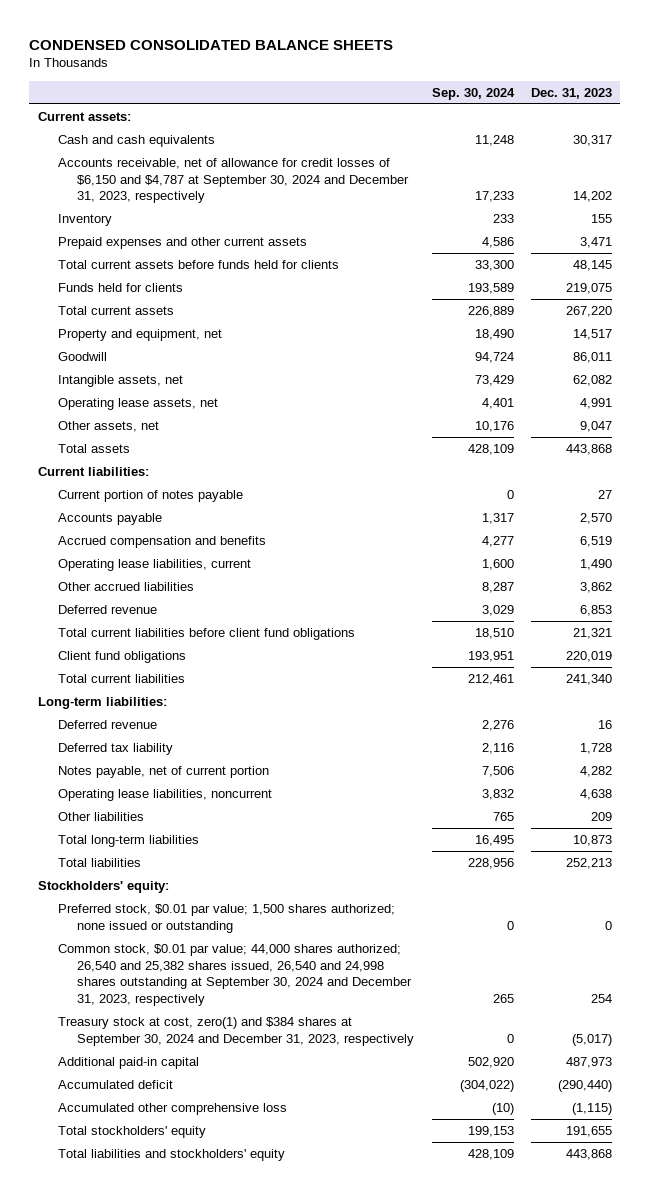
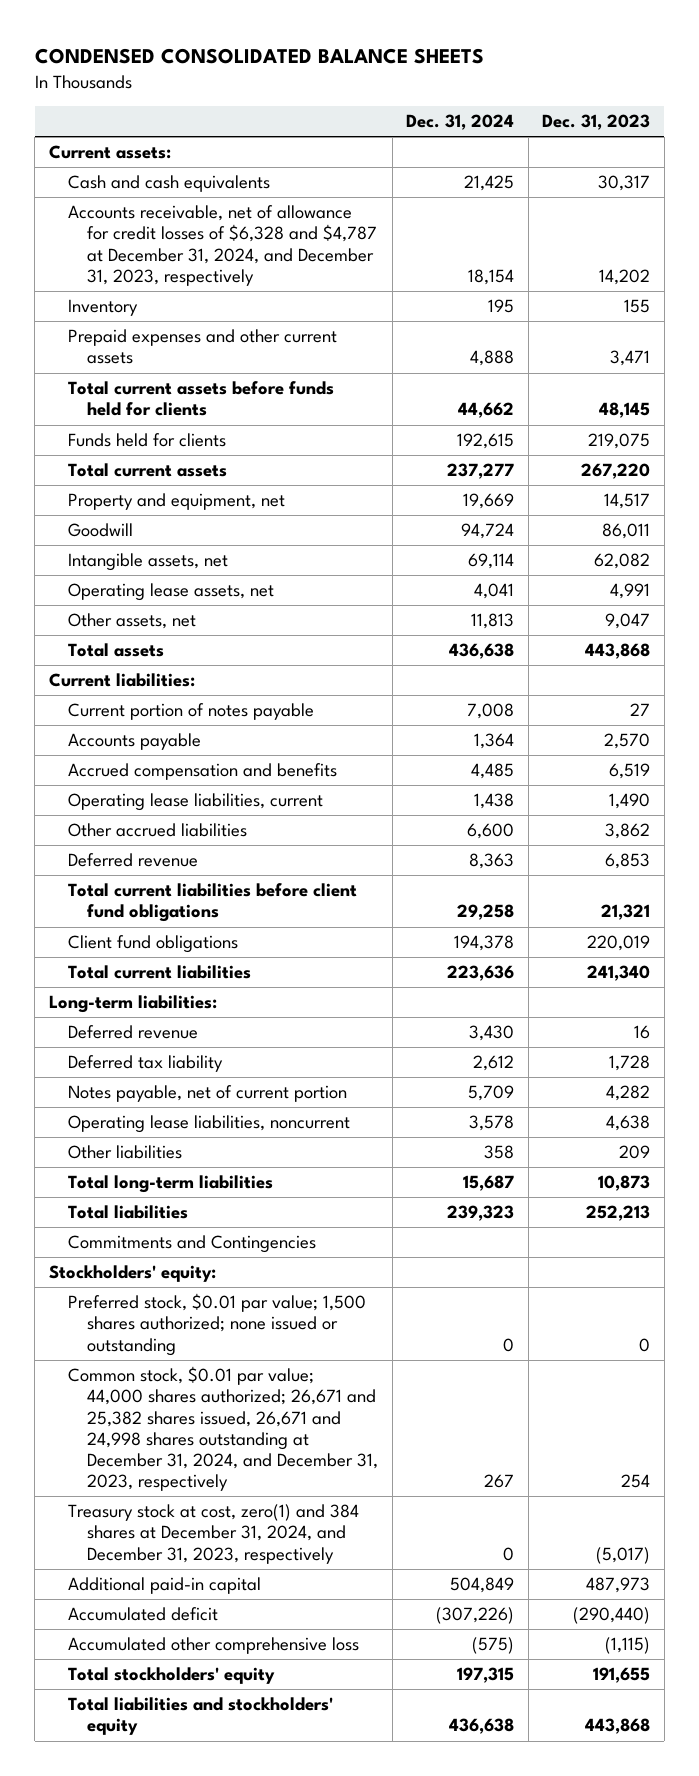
[431,87,515,100] Sep. 30, 2024 -> none
none -> [406,114,515,131] Dec. 31, 2024
[57,158,410,204] Accounts receivable, net of allowance for credit losses of $6,150 and $4,787 at September 30, 2024 and December 31, 2023, respectively -> [68,205,378,286] Accounts receivable, net of allowance for credit losses of $6,328 and $4,787 at December 31, 2024, and December 31, 2023, respectively
none -> [68,1235,317,1254] Commitments and Contingencies
[57,944,413,1006] Common stock, $0.01 par value; 44,000 shares authorized; 26,540 and 25,382 shares issued, 26,540 and 24,998 shares outstanding at September 30, 2024 and December 31, 2023, respectively -> [68,1366,379,1492] Common stock, $0.01 par value; 44,000 shares authorized; 26,671 and 25,382 shares issued, 26,671 and 24,998 shares outstanding at December 31, 2024, and December 31, 2023, respectively
[57,1017,415,1046] Treasury stock at cost, zero(1) and $384 shares at September 30, 2024 and December 31, 2023, respectively -> [68,1504,360,1564] Treasury stock at cost, zero(1) and 384 shares at December 31, 2024, and December 31, 2023, respectively

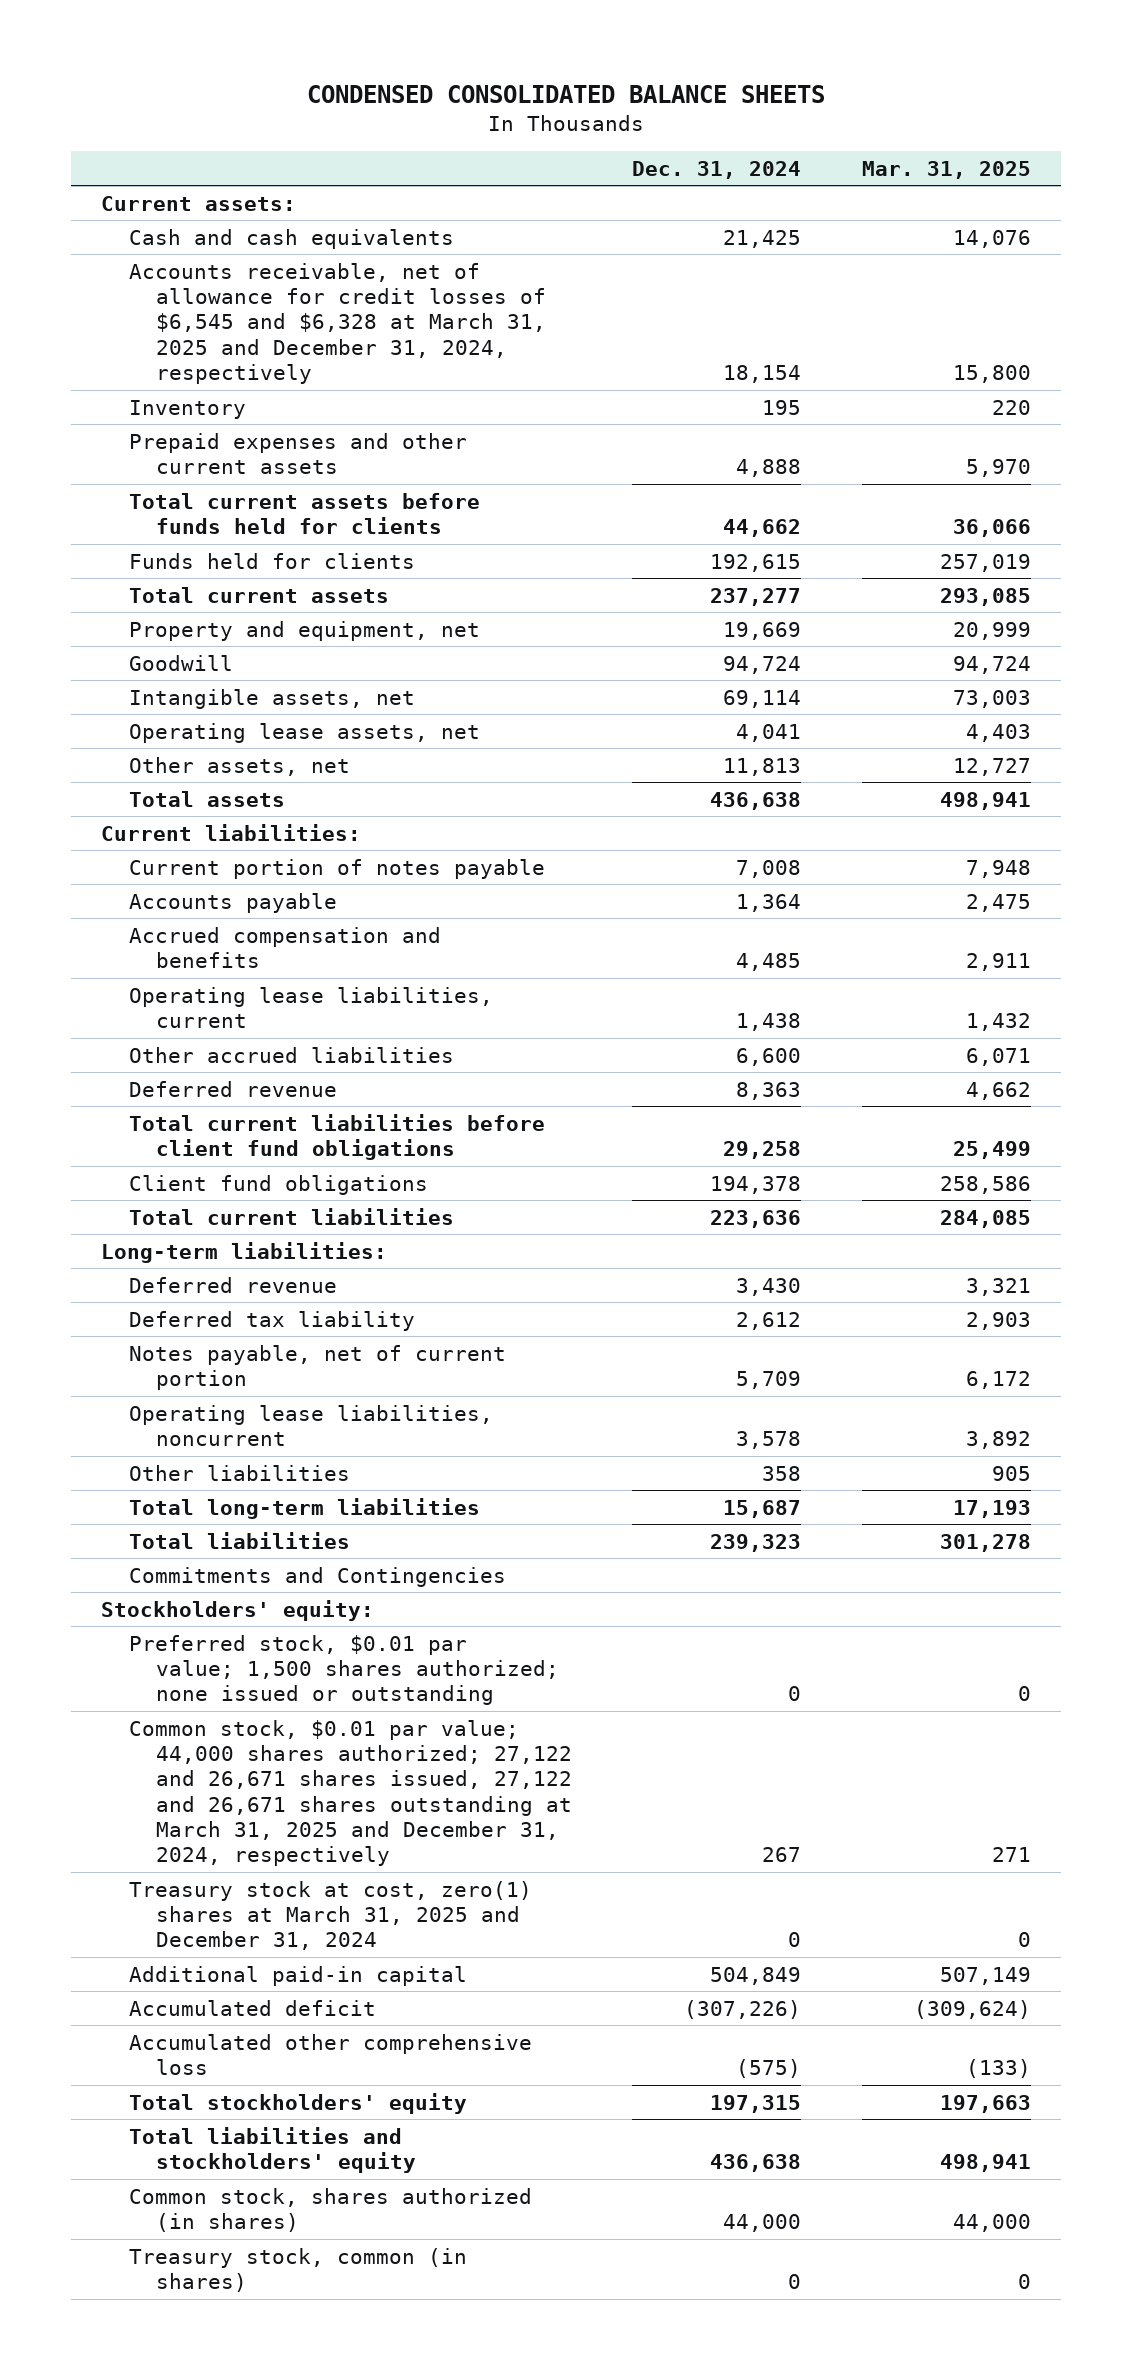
[542,114,651,131] Dec. 31, 2023 -> none
none -> [861,160,1031,179] Mar. 31, 2025
[68,205,378,286] Accounts receivable, net of allowance for credit losses of $6,328 and $4,787 at December 31, 2024, and December 31, 2023, respectively -> [128,262,546,384] Accounts receivable, net of allowance for credit losses of $6,545 and $6,328 at March 31, 2025 and December 31, 2024, respectively
[68,1366,379,1492] Common stock, $0.01 par value; 44,000 shares authorized; 26,671 and 25,382 shares issued, 26,671 and 24,998 shares outstanding at December 31, 2024, and December 31, 2023, respectively -> [128,1719,572,1867] Common stock, $0.01 par value; 44,000 shares authorized; 27,122 and 26,671 shares issued, 27,122 and 26,671 shares outstanding at March 31, 2025 and December 31, 2024, respectively
[68,1504,360,1564] Treasury stock at cost, zero(1) and 384 shares at December 31, 2024, and December 31, 2023, respectively -> [128,1880,532,1951] Treasury stock at cost, zero(1) shares at March 31, 2025 and December 31, 2024
none -> [128,2187,532,2233] Common stock, shares authorized (in shares)
none -> [128,2247,467,2293] Treasury stock, common (in shares)

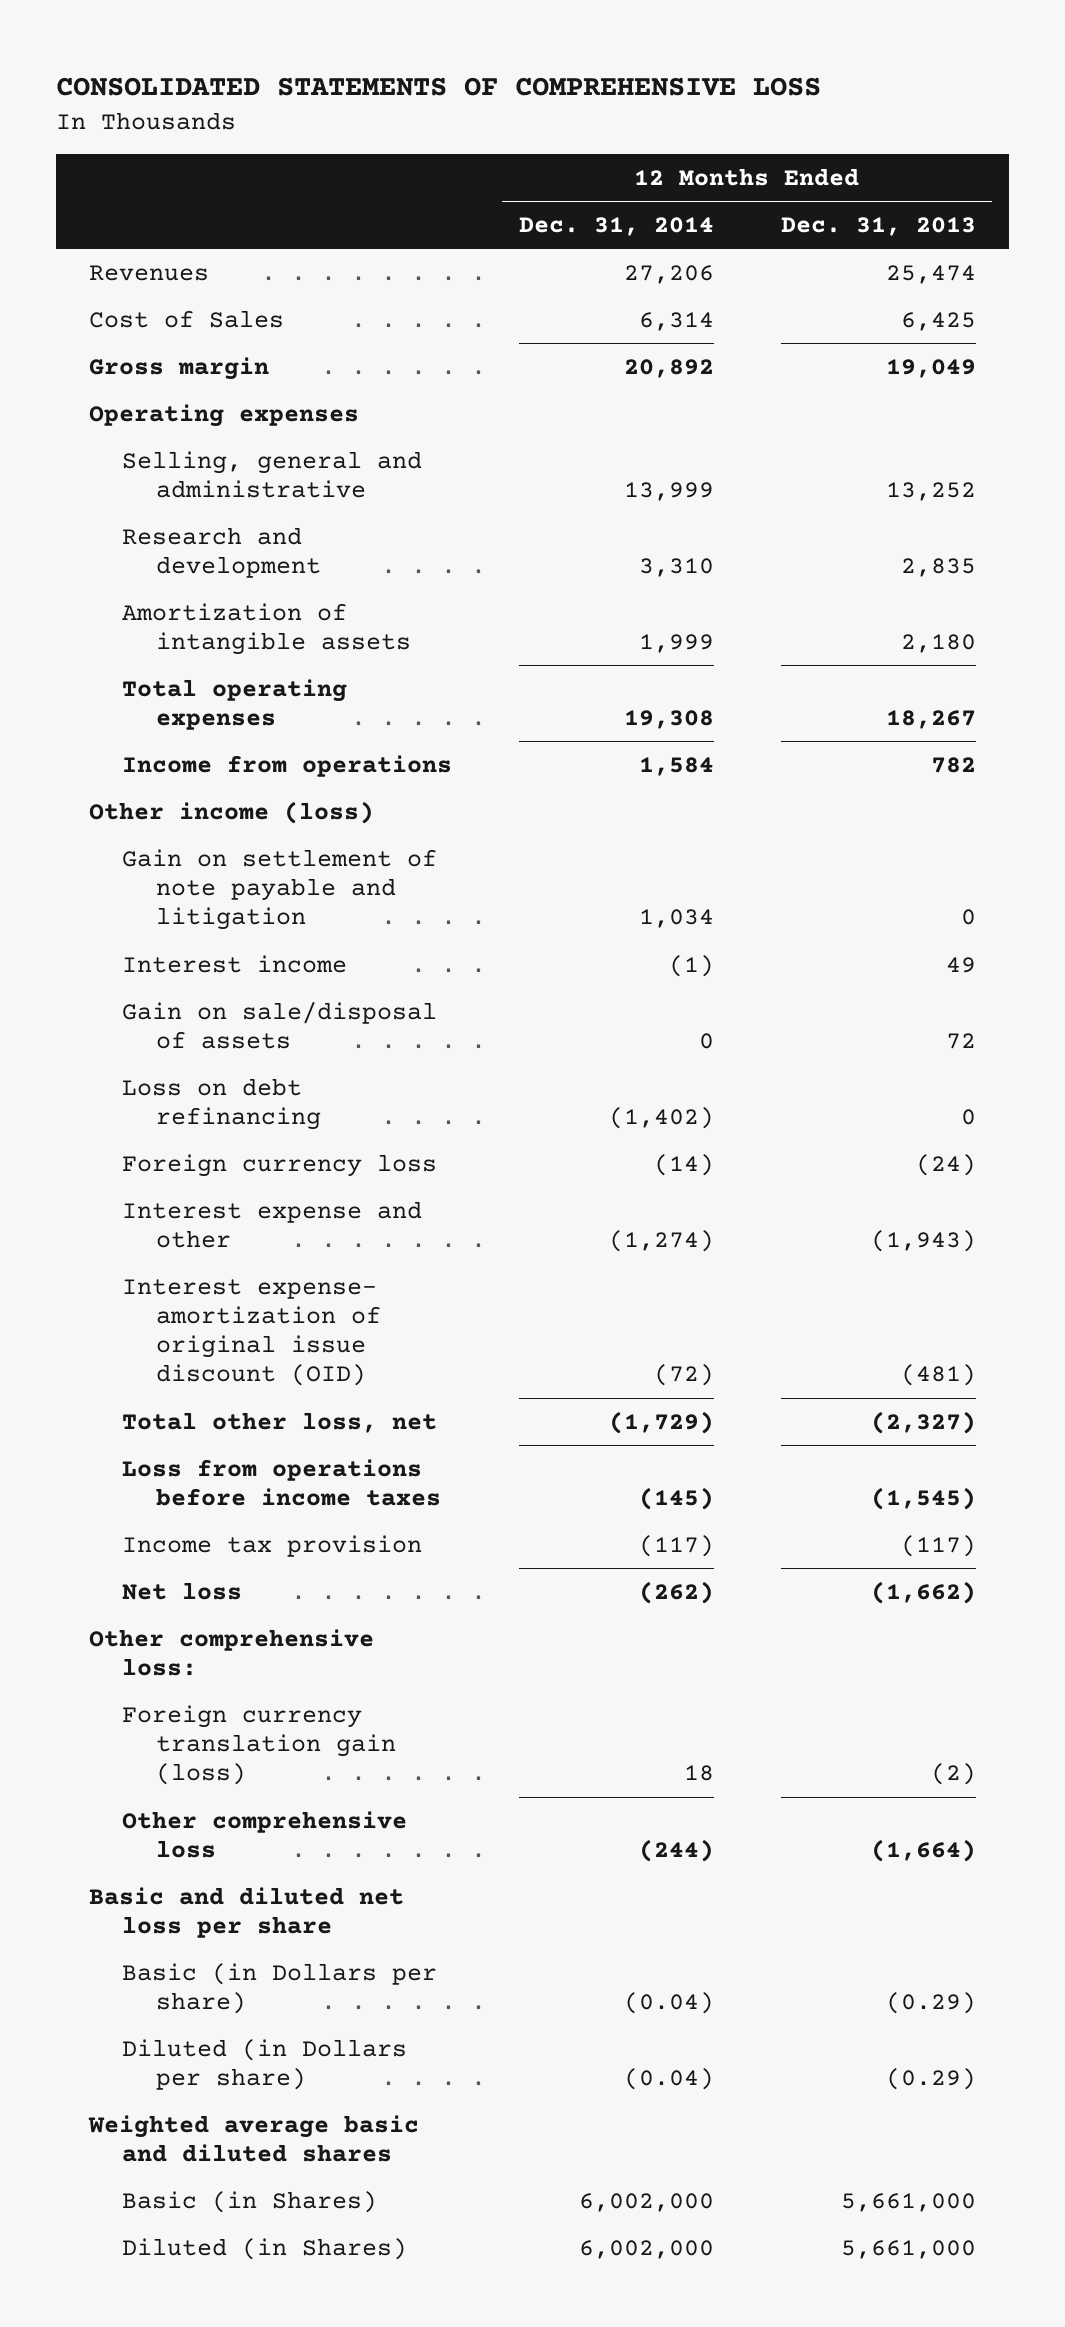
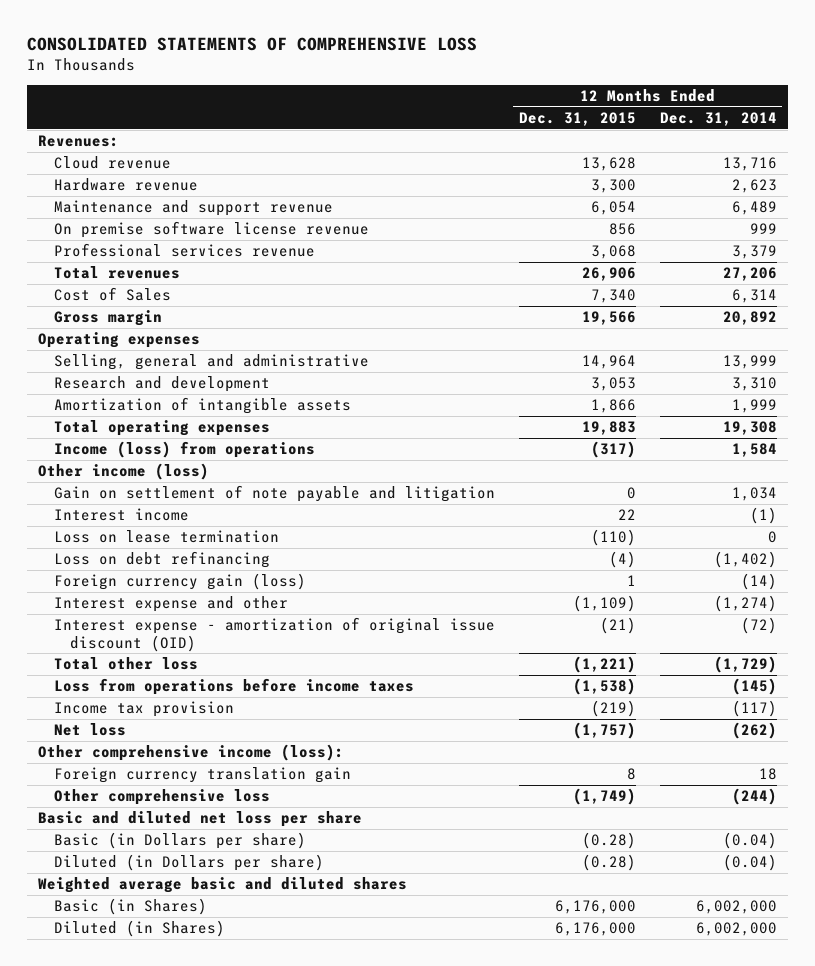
[780,216,976,236] Dec. 31, 2013 -> none
none -> [518,112,636,127] Dec. 31, 2015
none -> [38,135,120,148] Revenues:
none -> [53,156,171,170] Cloud revenue
none -> [53,178,198,192] Hardware revenue
none -> [53,200,333,217] Maintenance and support revenue
none -> [53,221,369,239] On premise software license revenue
none -> [53,243,315,258] Professional services revenue
[89,264,210,281] Revenues -> [53,266,180,280] Total revenues
[122,754,453,777] Income from operations -> [53,441,315,459] Income (loss) from operations
[122,1000,438,1050] Gain on sale/disposal of assets -> [53,530,279,544] Loss on lease termination
[122,1153,438,1177] Foreign currency loss -> [53,573,306,591] Foreign currency gain (loss)
[122,1278,381,1387] Interest expense- amortization of original issue discount (OID) -> [53,617,495,652] Interest expense - amortization of original issue discount (OID)
[122,1411,438,1433] Total other loss, net -> [53,657,198,671] Total other loss
[89,1628,375,1677] Other comprehensive loss: -> [38,744,345,762] Other comprehensive income (loss):
[122,1704,396,1786] Foreign currency translation gain (loss) -> [53,767,351,784] Foreign currency translation gain

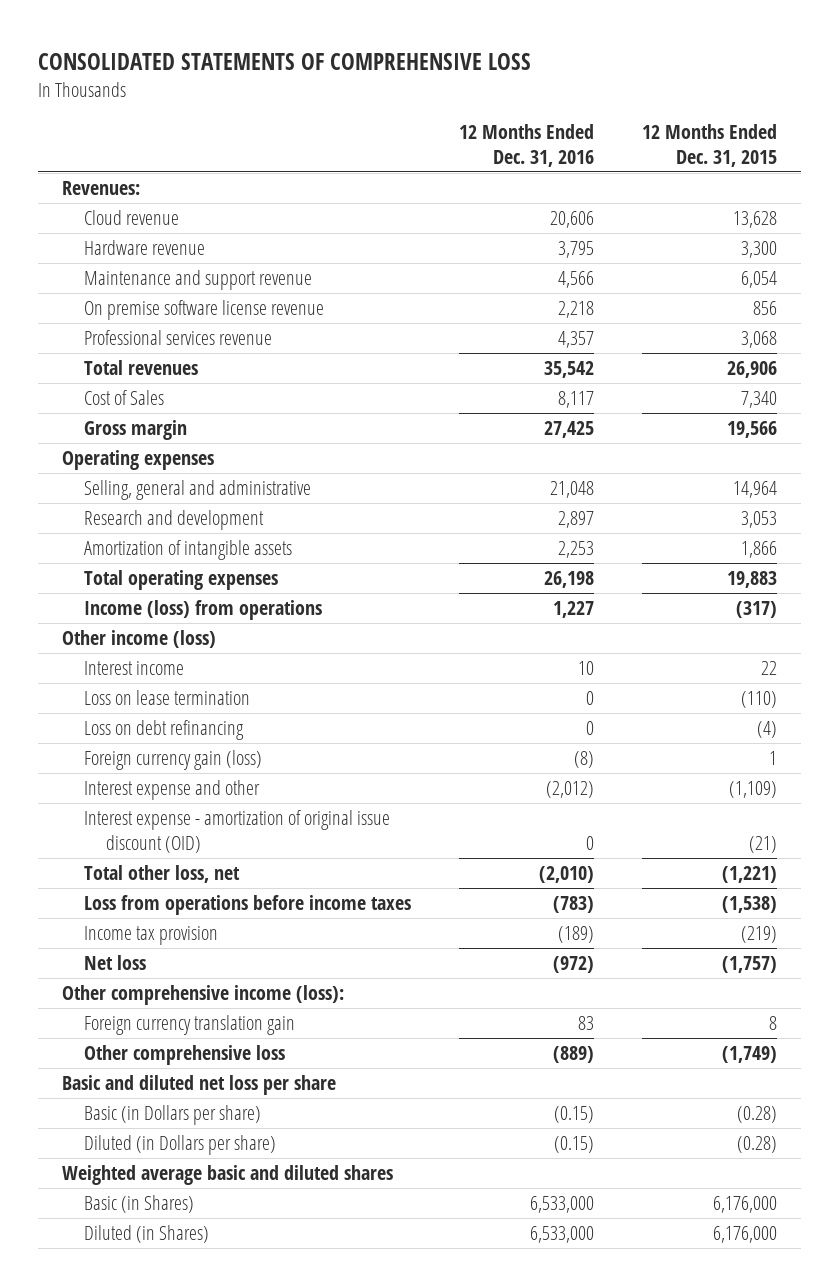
[659,112,777,127] Dec. 31, 2014 -> none
none -> [458,124,594,167] 12 Months Ended Dec. 31, 2016
[53,485,495,503] Gain on settlement of note payable and litigation -> none
[53,657,198,671] Total other loss -> [83,865,240,884] Total other loss, net

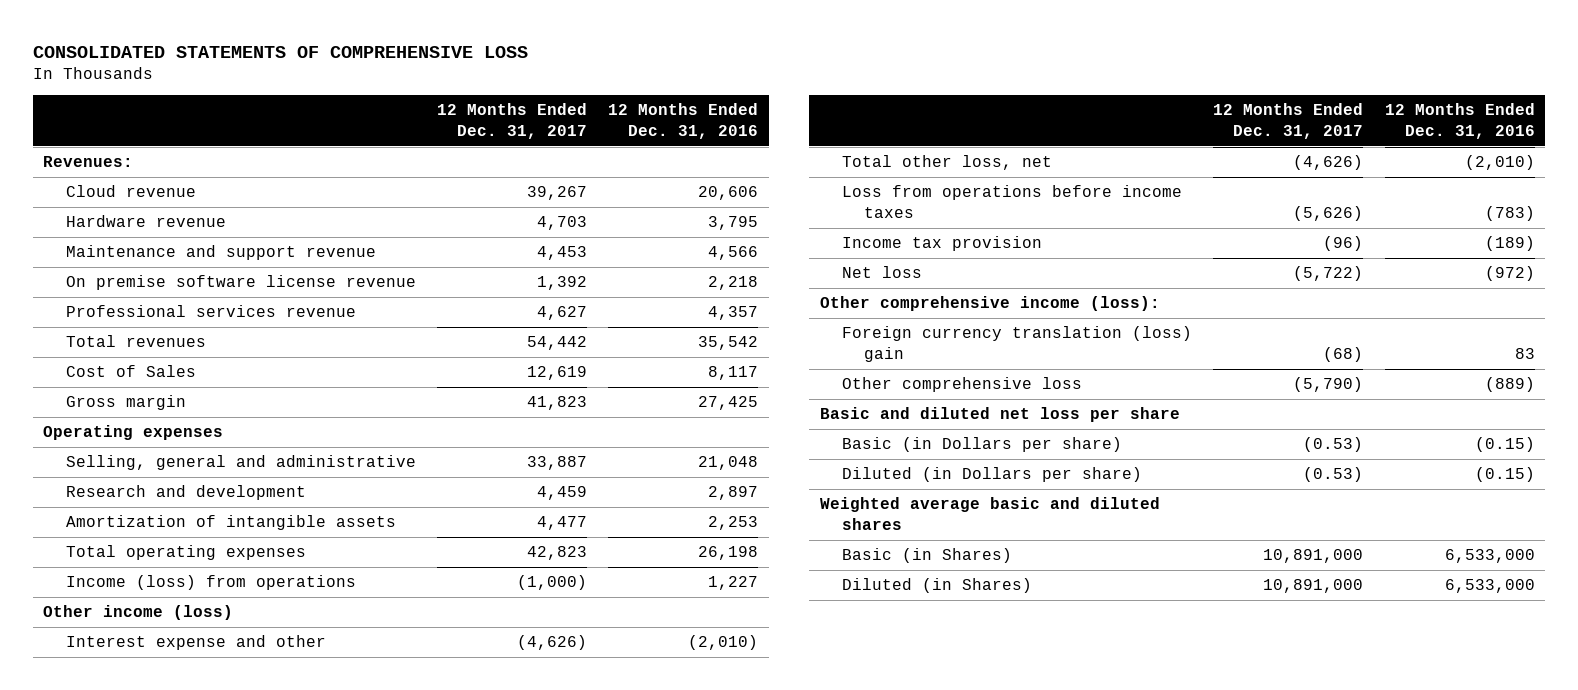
[642,124,778,167] 12 Months Ended Dec. 31, 2015 -> none
none -> [437,103,588,140] 12 Months Ended Dec. 31, 2017
[83,661,184,676] Interest income -> none
[83,690,250,706] Loss on lease termination -> none
[83,720,244,741] Loss on debt refinancing -> none
[83,750,262,771] Foreign currency gain (loss) -> none
[83,810,390,853] Interest expense - amortization of original issue discount (OID) -> none
[545,781,594,799] (2,012) -> [688,635,759,651] (2,010)
[83,1015,295,1036] Foreign currency translation gain -> [841,326,1192,363] Foreign currency translation (loss) gain

